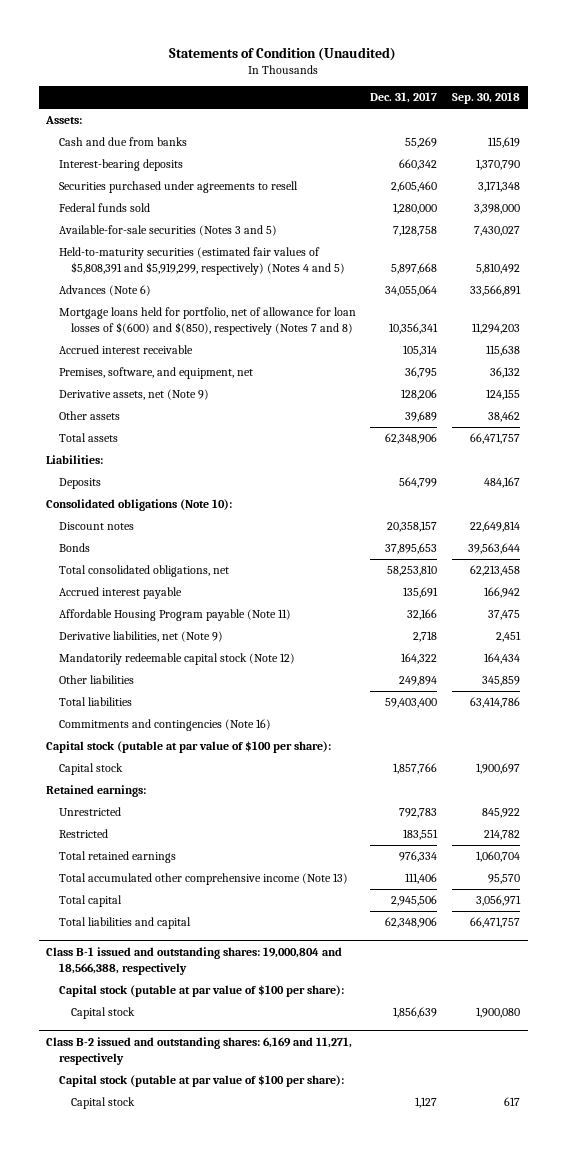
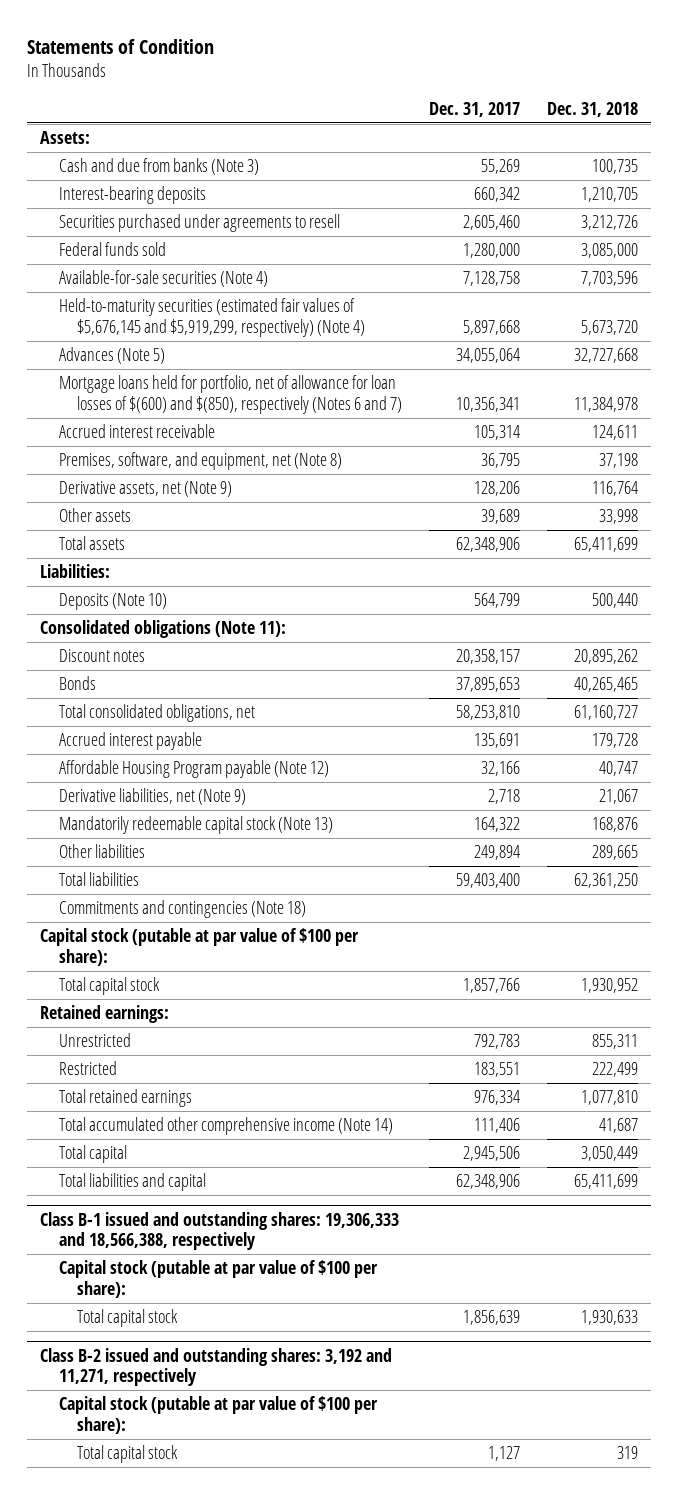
[169,46,397,61] Statements of Condition (Unaudited) -> [27,38,215,54] Statements of Condition
[452,92,521,105] Sep. 30, 2018 -> none
none -> [546,101,638,117] Dec. 31, 2018
[58,137,187,147] Cash and due from banks -> [58,158,259,176] Cash and due from banks (Note 3)
[58,225,277,237] Available-for-sale securities (Notes 3 and 5) -> [58,270,268,288] Available-for-sale securities (Note 4)
[58,247,345,275] Held-to-maturity securities (estimated fair values of $5,808,391 and $5,919,299, respectively) (Notes 4 and 5) -> [58,298,366,338] Held-to-maturity securities (estimated fair values of $5,676,145 and $5,919,299, respectively) (Note 4)
[58,285,151,297] Advances (Note 6) -> [58,347,165,365] Advances (Note 5)
[58,307,356,335] Mortgage loans held for portfolio, net of allowance for loan losses of $(600) and $(850), respectively (Notes 7 and 8) -> [58,375,403,415] Mortgage loans held for portfolio, net of allowance for loan losses of $(600) and $(850), respectively (Notes 6 and 7)
[58,367,253,380] Premises, software, and equipment, net -> [58,452,342,471] Premises, software, and equipment, net (Note 8)
[58,478,101,490] Deposits -> [58,593,167,611] Deposits (Note 10)
[46,499,233,512] Consolidated obligations (Note 10): -> [40,620,287,639] Consolidated obligations (Note 11):
[58,609,291,622] Affordable Housing Program payable (Note 11) -> [58,760,329,779] Affordable Housing Program payable (Note 12)
[58,653,295,666] Mandatorily redeemable capital stock (Note 12) -> [58,816,333,835] Mandatorily redeemable capital stock (Note 13)
[58,719,271,732] Commitments and contingencies (Note 16) -> [58,900,306,919] Commitments and contingencies (Note 18)
[58,763,123,776] Capital stock -> [58,977,160,996] Total capital stock
[58,873,348,886] Total accumulated other comprehensive income (Note 13) -> [58,1117,393,1136] Total accumulated other comprehensive income (Note 14)
[46,947,343,975] Class B-1 issued and outstanding shares: 19,000,804 and 18,566,388, respectively -> [40,1211,400,1251] Class B-1 issued and outstanding shares: 19,306,333 and 18,566,388, respectively
[70,1007,135,1020] Capital stock -> [77,1309,179,1328] Total capital stock
[46,1037,353,1065] Class B-2 issued and outstanding shares: 6,169 and 11,271, respectively -> [40,1347,393,1387] Class B-2 issued and outstanding shares: 3,192 and 11,271, respectively
[70,1097,135,1110] Capital stock -> [77,1445,179,1464] Total capital stock

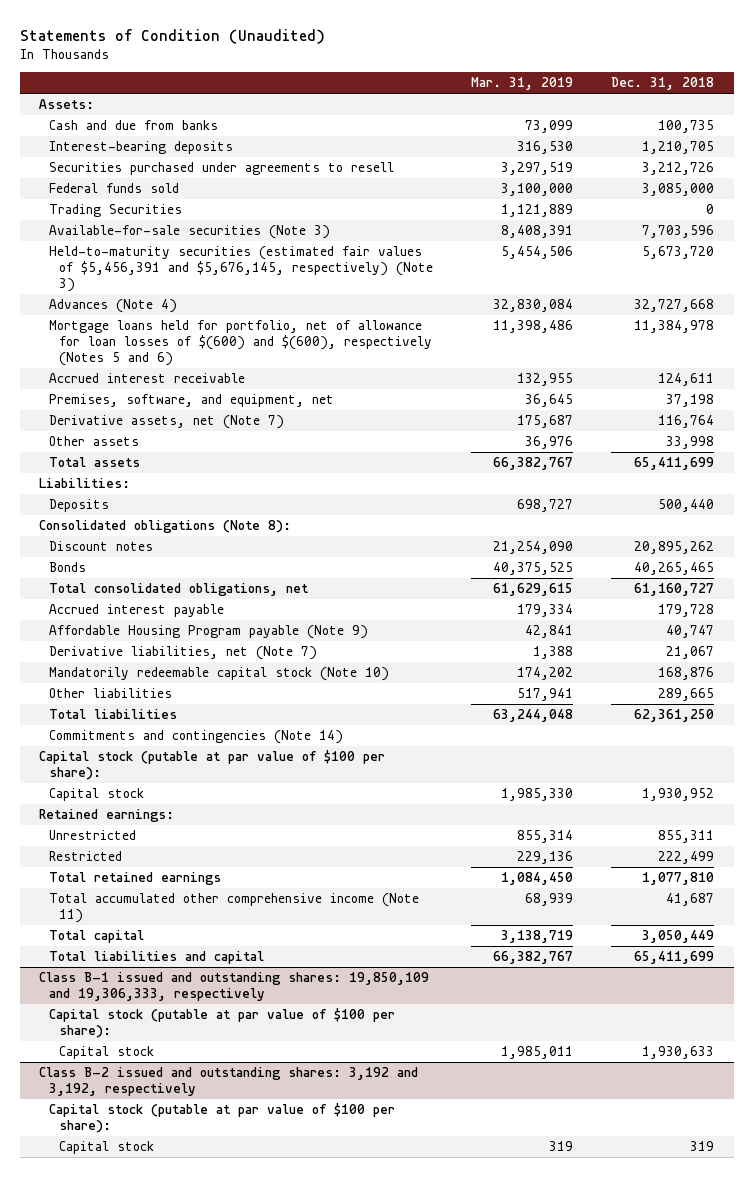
[27,38,215,54] Statements of Condition -> [19,28,325,44] Statements of Condition (Unaudited)
[429,101,521,117] Dec. 31, 2017 -> none
none -> [470,77,573,91] Mar. 31, 2019
[58,158,259,176] Cash and due from banks (Note 3) -> [48,120,218,131] Cash and due from banks
none -> [48,204,182,218] Trading Securities
[58,270,268,288] Available-for-sale securities (Note 4) -> [48,225,330,240] Available-for-sale securities (Note 3)
[58,298,366,338] Held-to-maturity securities (estimated fair values of $5,676,145 and $5,919,299, respectively) (Note 4) -> [48,246,433,293] Held-to-maturity securities (estimated fair values of $5,456,391 and $5,676,145, respectively) (Note 3)
[58,347,165,365] Advances (Note 5) -> [48,299,177,314] Advances (Note 4)
[58,375,403,415] Mortgage loans held for portfolio, net of allowance for loan losses of $(600) and $(850), respectively (Notes 6 and 7) -> [48,320,432,367] Mortgage loans held for portfolio, net of allowance for loan losses of $(600) and $(600), respectively (Notes 5 and 6)
[58,452,342,471] Premises, software, and equipment, net (Note 8) -> [48,394,334,408] Premises, software, and equipment, net
[58,481,232,498] Derivative assets, net (Note 9) -> [48,415,284,430] Derivative assets, net (Note 7)
[58,593,167,611] Deposits (Note 10) -> [48,499,109,513] Deposits
[40,620,287,639] Consolidated obligations (Note 11): -> [38,520,291,534] Consolidated obligations (Note 8):
[58,760,329,779] Affordable Housing Program payable (Note 12) -> [48,625,368,640] Affordable Housing Program payable (Note 9)
[58,788,246,806] Derivative liabilities, net (Note 9) -> [48,646,317,661] Derivative liabilities, net (Note 7)
[58,816,333,835] Mandatorily redeemable capital stock (Note 13) -> [48,667,389,682] Mandatorily redeemable capital stock (Note 10)
[58,900,306,919] Commitments and contingencies (Note 18) -> [48,730,343,745] Commitments and contingencies (Note 14)
[58,977,160,996] Total capital stock -> [48,788,144,802] Capital stock
[58,1117,393,1136] Total accumulated other comprehensive income (Note 14) -> [48,893,419,924] Total accumulated other comprehensive income (Note 11)
[40,1211,400,1251] Class B-1 issued and outstanding shares: 19,306,333 and 18,566,388, respectively -> [38,972,429,1002] Class B-1 issued and outstanding shares: 19,850,109 and 19,306,333, respectively
[77,1309,179,1328] Total capital stock -> [58,1046,154,1060] Capital stock
[40,1347,393,1387] Class B-2 issued and outstanding shares: 3,192 and 11,271, respectively -> [38,1067,418,1097] Class B-2 issued and outstanding shares: 3,192 and 3,192, respectively
[77,1445,179,1464] Total capital stock -> [58,1141,154,1155] Capital stock

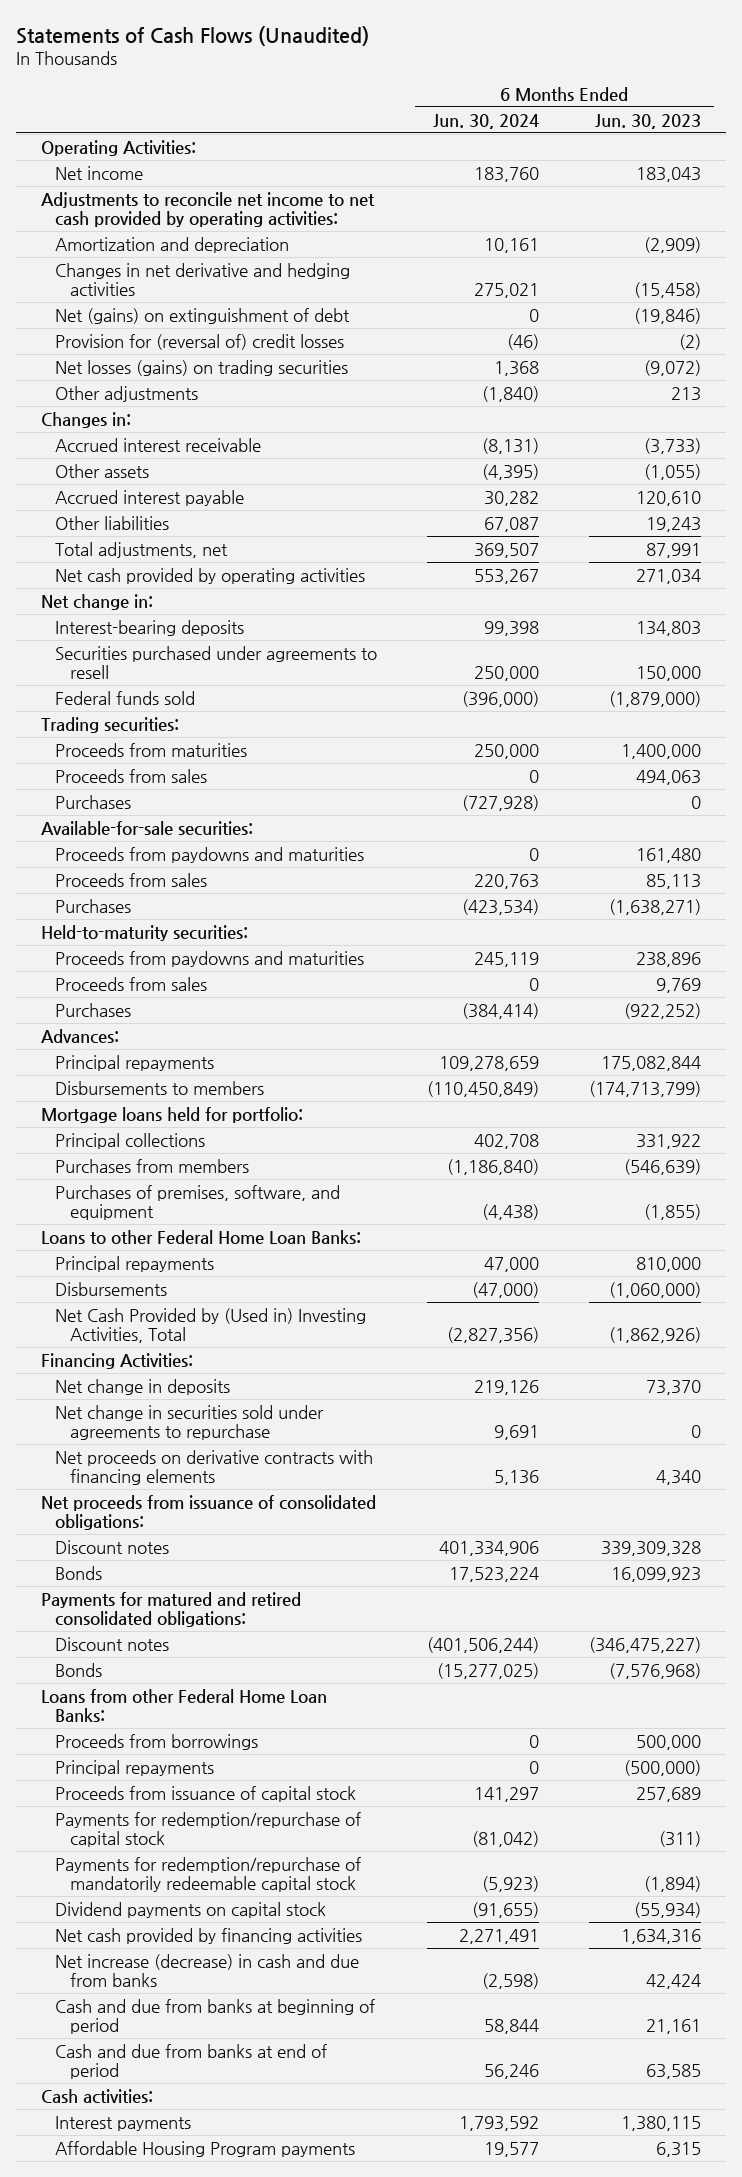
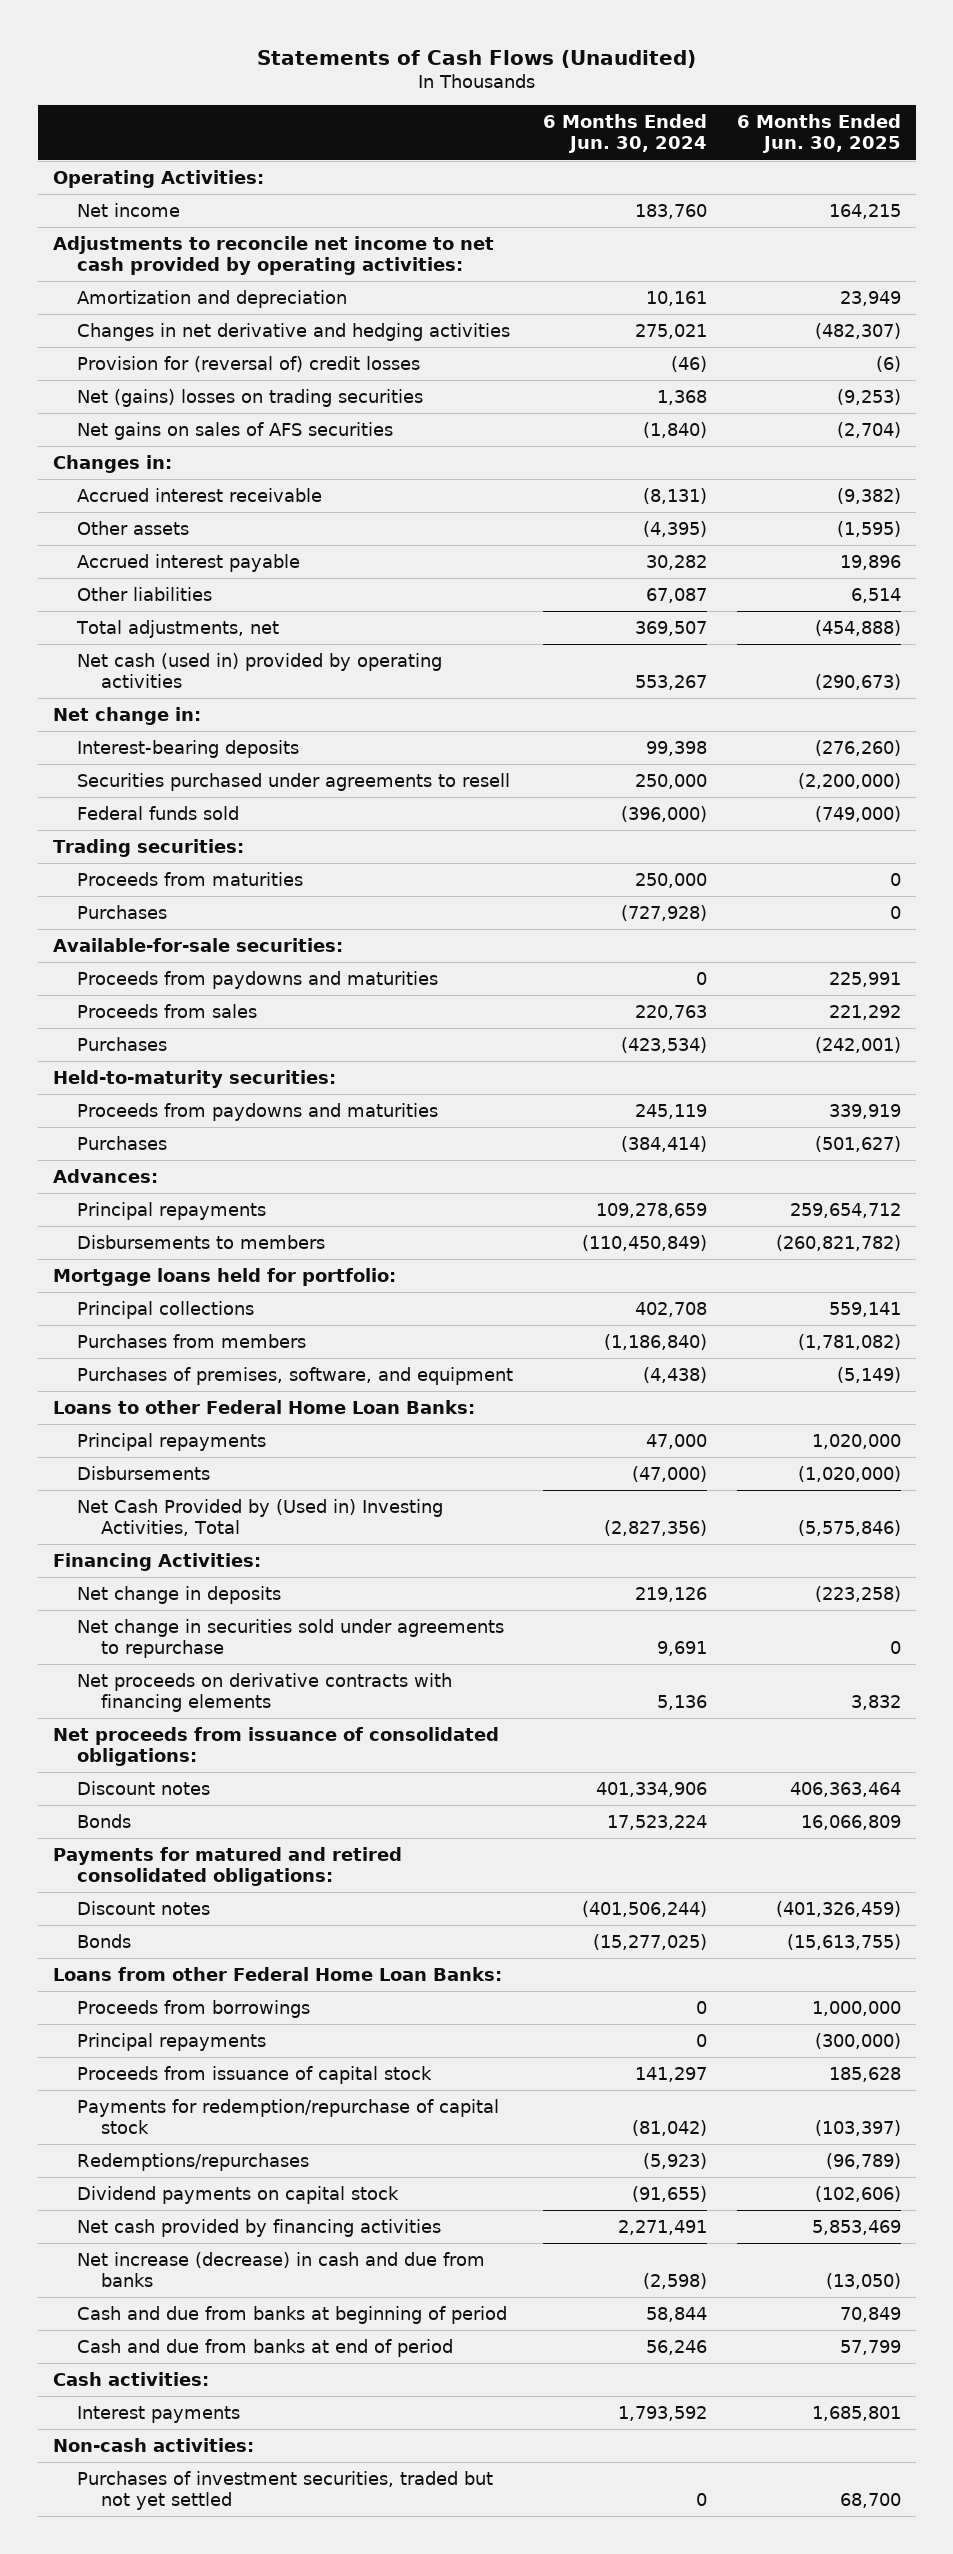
[595,113,702,129] Jun. 30, 2023 -> none
none -> [736,113,901,154] 6 Months Ended Jun. 30, 2025
[55,307,351,324] Net (gains) on extinguishment of debt -> none
[55,359,349,376] Net losses (gains) on trading securities -> [76,388,423,407] Net (gains) losses on trading securities
[55,385,199,402] Other adjustments -> [76,421,393,440] Net gains on sales of AFS securities
[55,567,366,584] Net cash provided by operating activities -> [76,652,442,689] Net cash (used in) provided by operating activities
[55,768,208,783] Proceeds from sales -> none
[55,976,208,991] Proceeds from sales -> none
[55,1856,362,1893] Payments for redemption/repurchase of mandatorily redeemable capital stock -> [76,2152,309,2171] Redemptions/repurchases
[55,2140,356,2157] Affordable Housing Program payments -> none
none -> [52,2437,254,2452] Non-cash activities:
none -> [76,2470,493,2511] Purchases of investment securities, traded but not yet settled

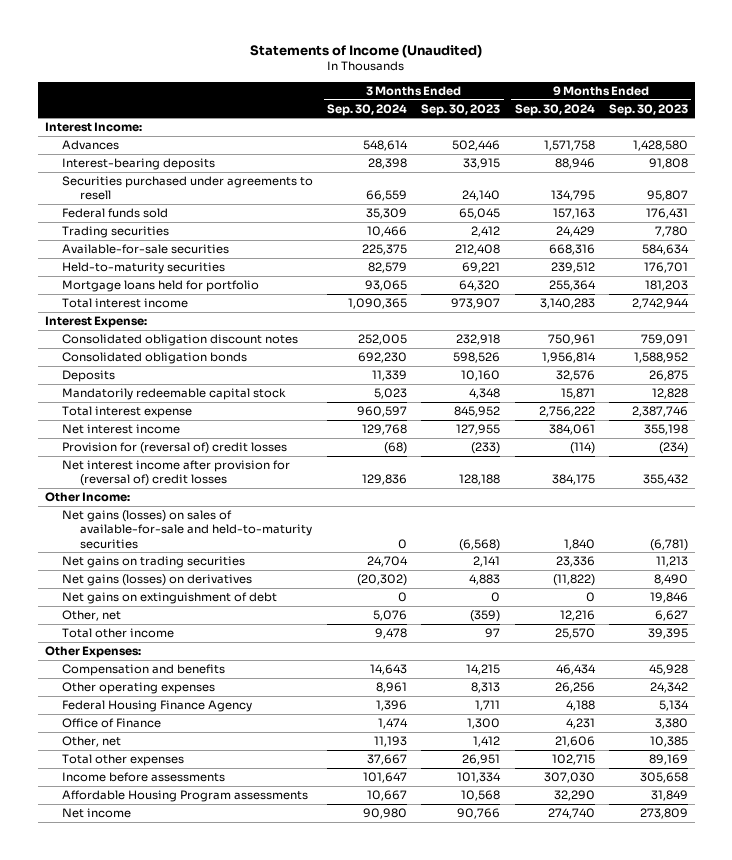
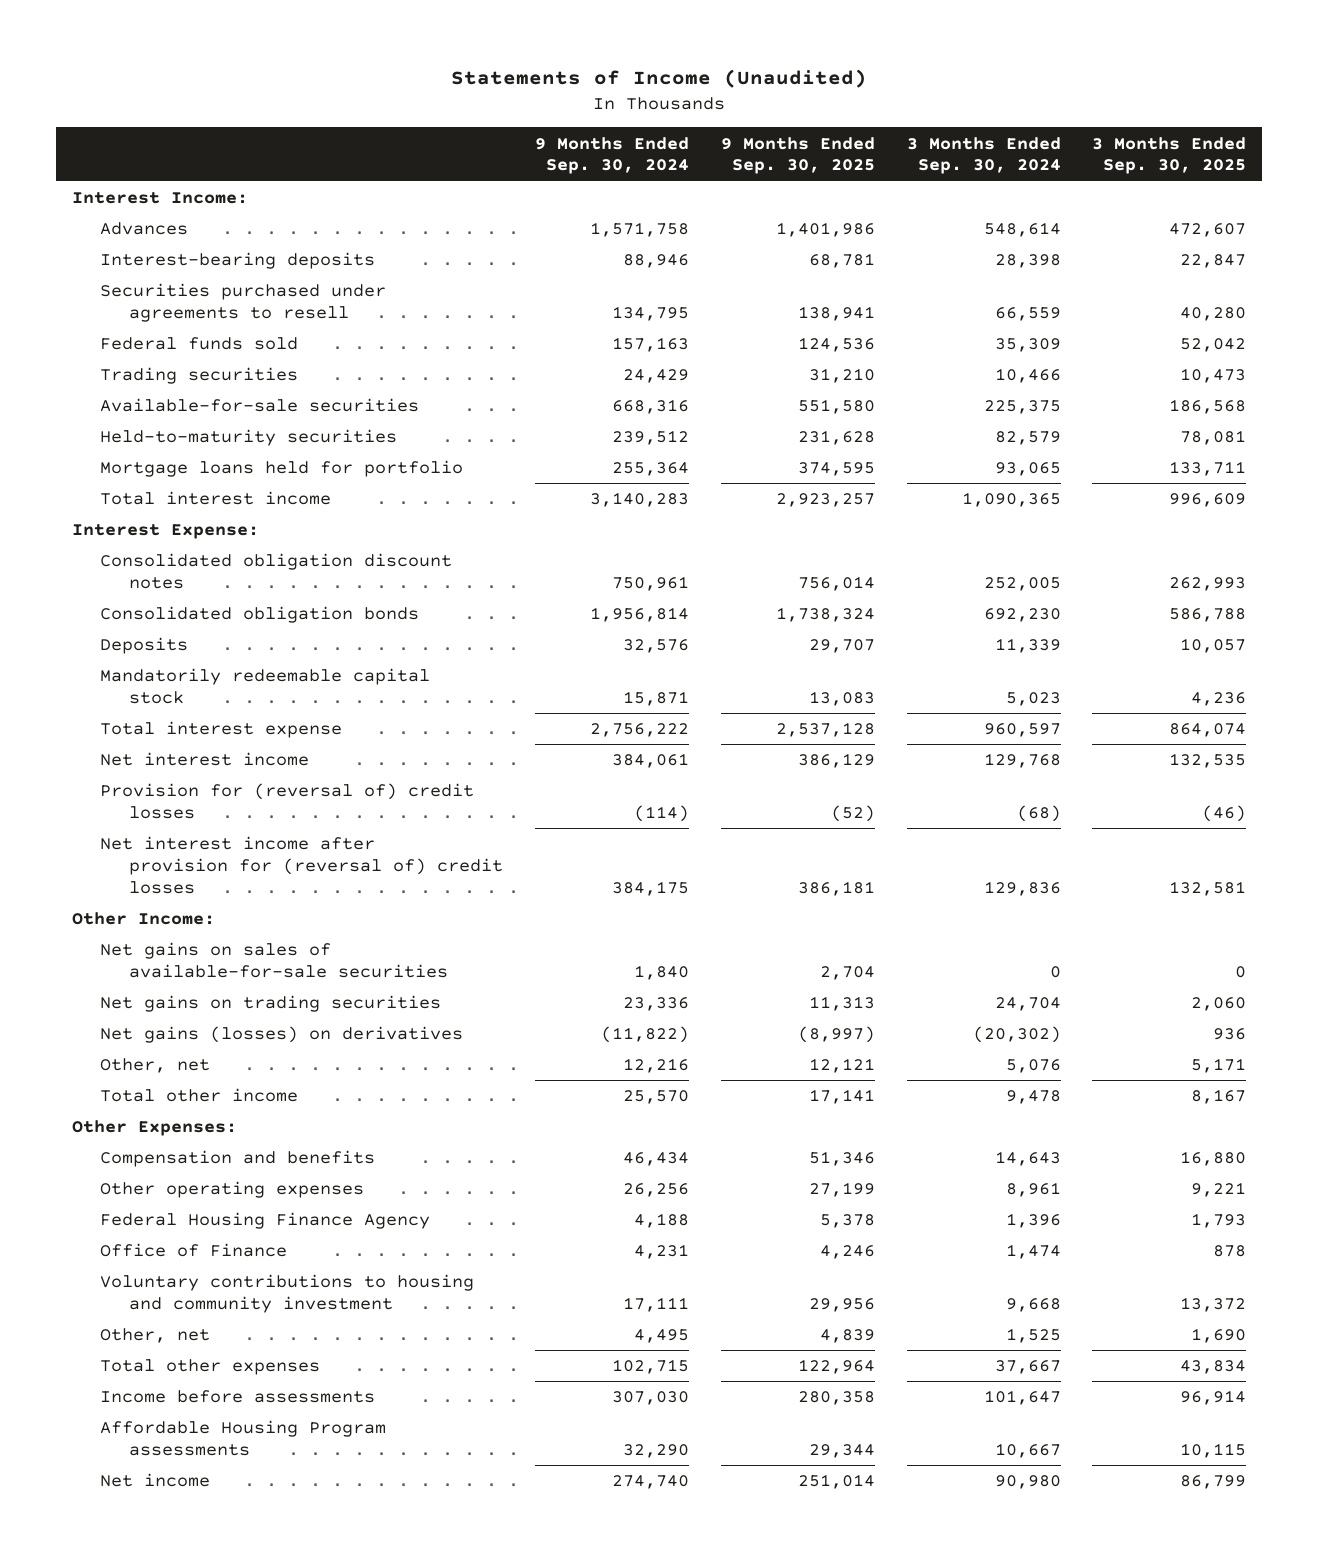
[421,103,501,116] Sep. 30, 2023 -> none
[608,103,688,116] Sep. 30, 2023 -> none
none -> [720,136,875,175] 9 Months Ended Sep. 30, 2025
none -> [1092,136,1247,175] 3 Months Ended Sep. 30, 2025
[62,510,312,549] Net gains (losses) on sales of available-for-sale and held-to-maturity securities -> [100,942,449,978] Net gains on sales of available-for-sale securities
[62,592,278,605] Net gains on extinguishment of debt -> none
none -> [100,1274,475,1313] Voluntary contributions to housing and community investment
[374,736,408,748] 11,193 -> [1005,1328,1061,1344] 1,525
[554,736,595,748] 21,606 -> [634,1329,690,1344] 4,495

